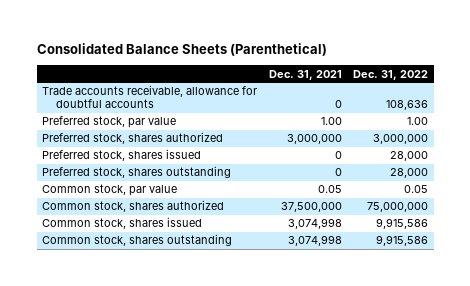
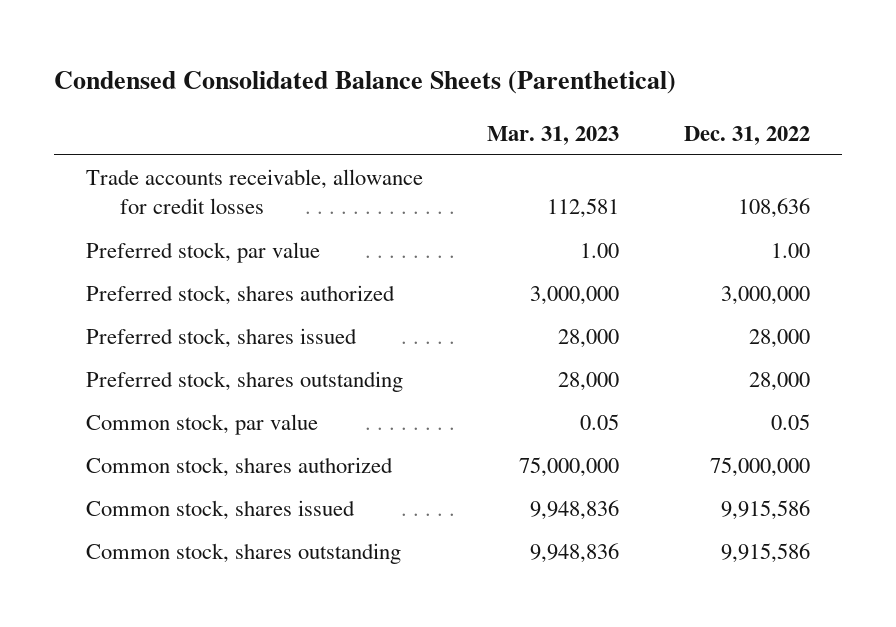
[36,43,327,57] Consolidated Balance Sheets (Parenthetical) -> [53,70,676,94] Condensed Consolidated Balance Sheets (Parenthetical)
[268,69,342,80] Dec. 31, 2021 -> none
none -> [487,125,620,145] Mar. 31, 2023
[42,85,258,109] Trade accounts receivable, allowance for doubtful accounts -> [86,169,424,215] Trade accounts receivable, allowance for credit losses

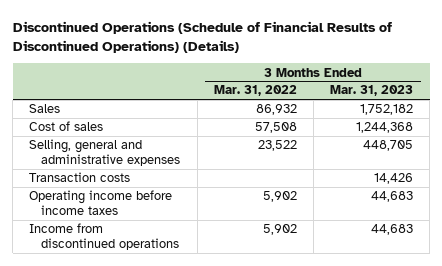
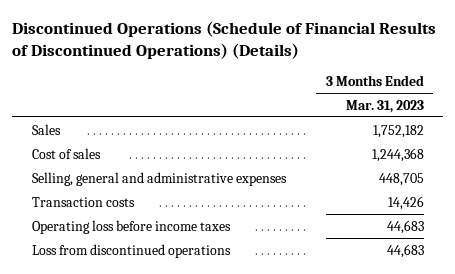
[213,85,297,97] Mar. 31, 2022 -> none
[29,190,173,215] Operating income before income taxes -> [31,219,231,234] Operating loss before income taxes
[29,223,180,250] Income from discontinued operations -> [31,243,231,258] Loss from discontinued operations

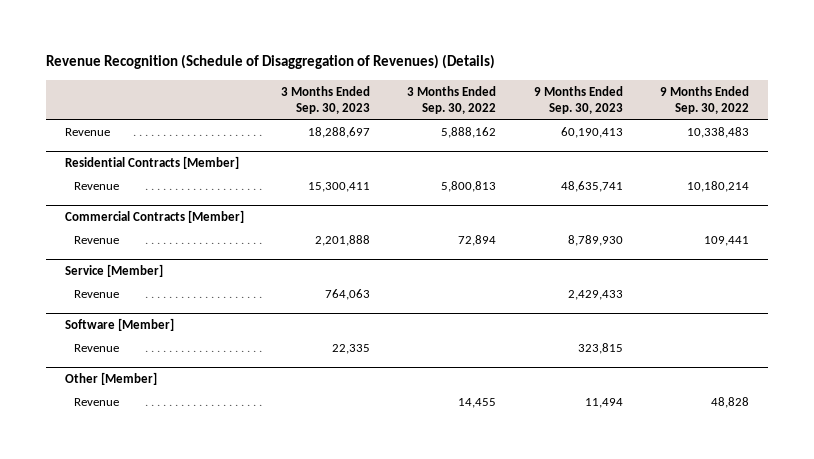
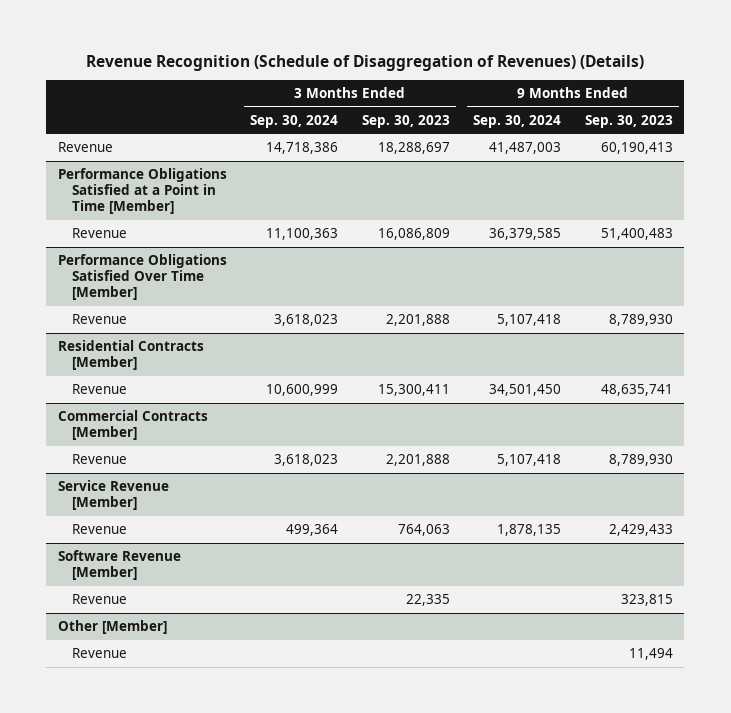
[407,85,497,114] 3 Months Ended Sep. 30, 2022 -> none
[660,85,750,114] 9 Months Ended Sep. 30, 2022 -> none
none -> [250,114,339,128] Sep. 30, 2024
none -> [473,114,562,128] Sep. 30, 2024
none -> [57,168,227,215] Performance Obligations Satisfied at a Point in Time [Member]
none -> [72,228,128,239] Revenue
none -> [57,254,227,301] Performance Obligations Satisfied Over Time [Member]
none -> [72,314,128,325] Revenue
[64,263,163,277] Service [Member] -> [57,480,169,511] Service Revenue [Member]
[64,317,174,331] Software [Member] -> [57,550,181,581] Software Revenue [Member]

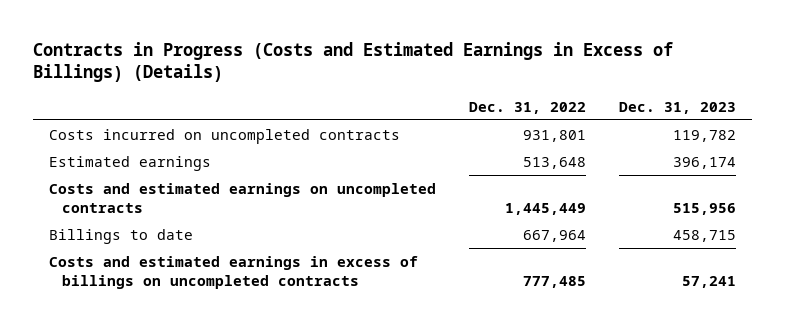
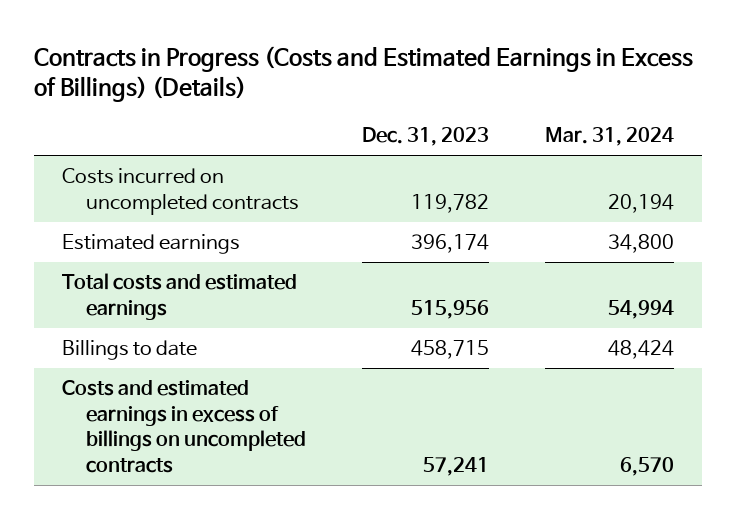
[468,101,586,114] Dec. 31, 2022 -> none
none -> [544,127,674,147] Mar. 31, 2024
[49,182,437,213] Costs and estimated earnings on uncompleted contracts -> [62,273,298,320] Total costs and estimated earnings

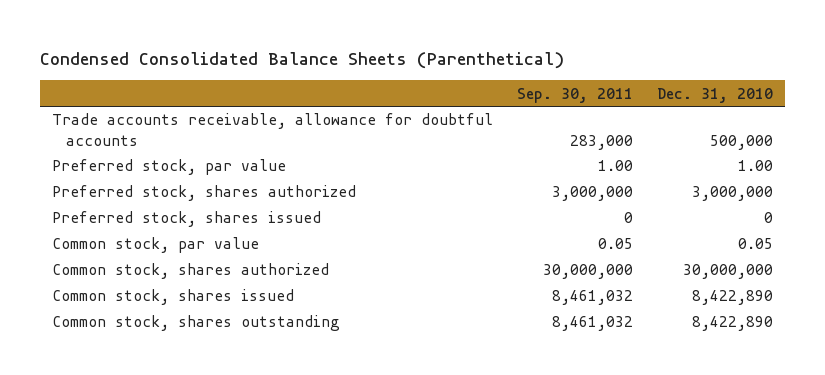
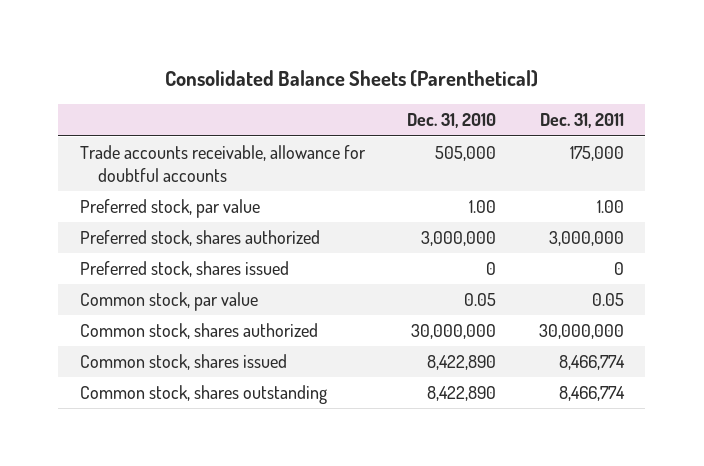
[40,51,565,69] Condensed Consolidated Balance Sheets (Parenthetical) -> [164,70,538,88] Consolidated Balance Sheets (Parenthetical)
[517,87,634,103] Sep. 30, 2011 -> none
none -> [539,113,624,129] Dec. 31, 2011
[710,134,774,150] 500,000 -> [435,146,497,162] 505,000

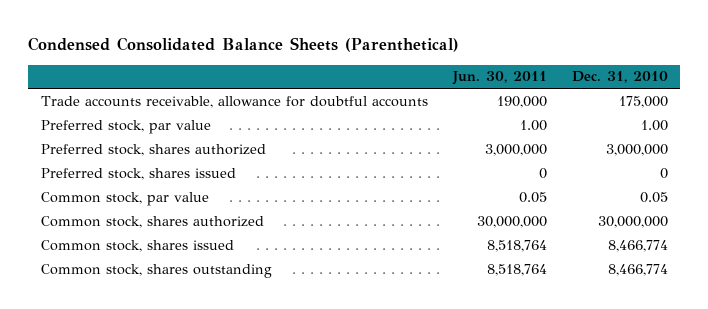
[164,70,538,88] Consolidated Balance Sheets (Parenthetical) -> [28,37,460,53] Condensed Consolidated Balance Sheets (Parenthetical)
[539,113,624,129] Dec. 31, 2011 -> none
none -> [451,71,547,86] Jun. 30, 2011
[435,146,497,162] 505,000 -> [618,95,668,108] 175,000
[427,355,497,371] 8,422,890 -> [607,239,668,252] 8,466,774
[427,386,497,402] 8,422,890 -> [607,263,668,276] 8,466,774

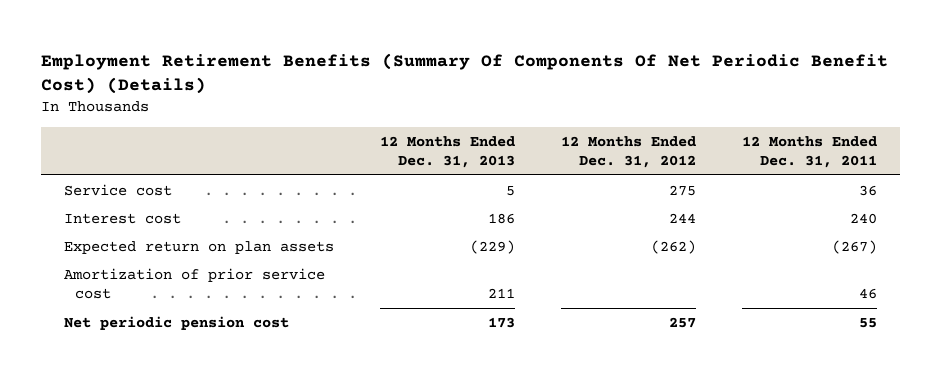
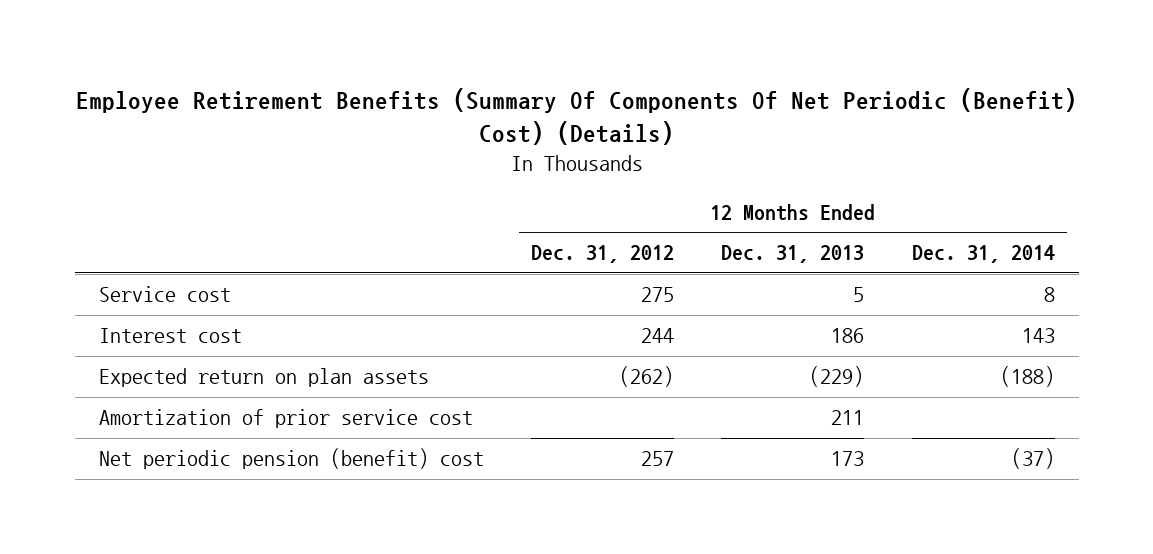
[41,52,889,94] Employment Retirement Benefits (Summary Of Components Of Net Periodic Benefit Cost) (Details) -> [75,88,1077,146] Employee Retirement Benefits (Summary Of Components Of Net Periodic (Benefit) Cost) (Details)
[742,135,878,168] 12 Months Ended Dec. 31, 2011 -> none
none -> [911,245,1055,264] Dec. 31, 2014
[64,315,290,330] Net periodic pension cost -> [98,448,484,470] Net periodic pension (benefit) cost

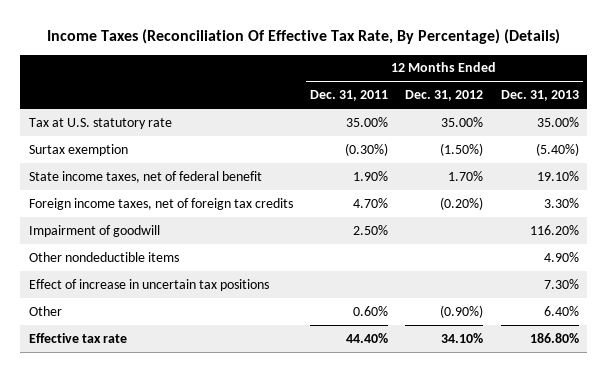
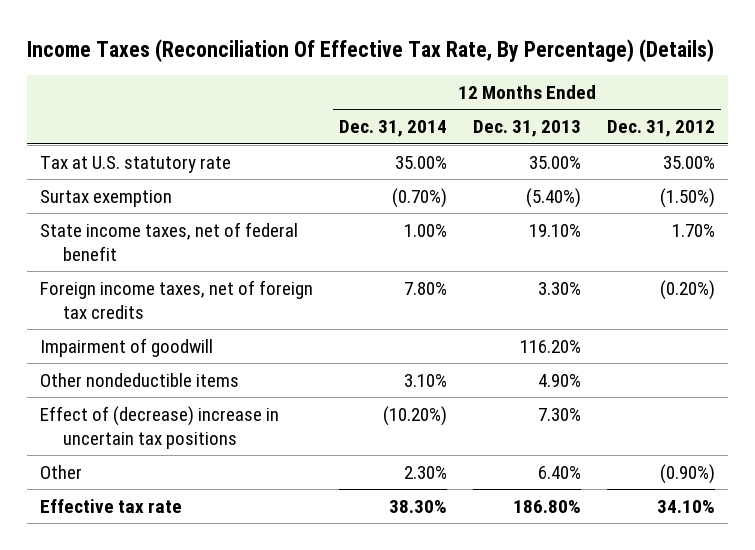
[310,90,389,102] Dec. 31, 2011 -> none
none -> [338,120,447,138] Dec. 31, 2014
[28,278,269,291] Effect of increase in uncertain tax positions -> [40,405,280,449] Effect of (decrease) increase in uncertain tax positions

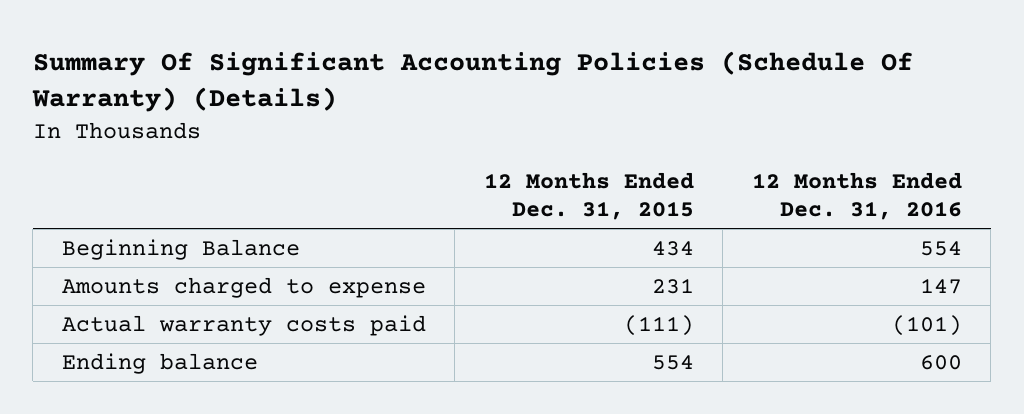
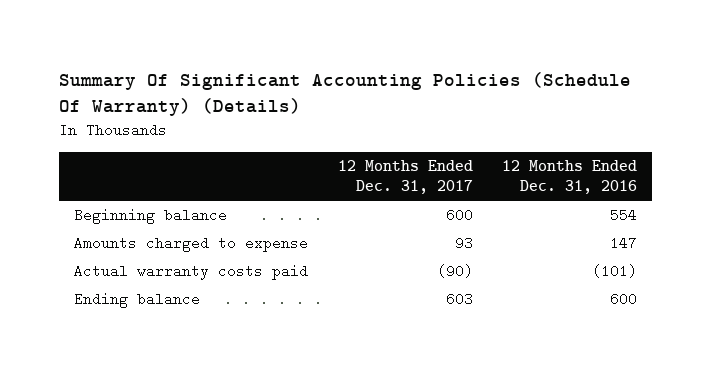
[483,171,694,221] 12 Months Ended Dec. 31, 2015 -> none
none -> [337,160,473,195] 12 Months Ended Dec. 31, 2017
[61,238,300,260] Beginning Balance -> [73,208,227,225] Beginning balance

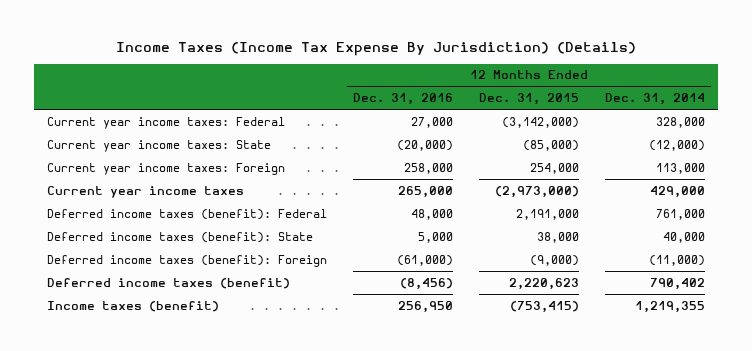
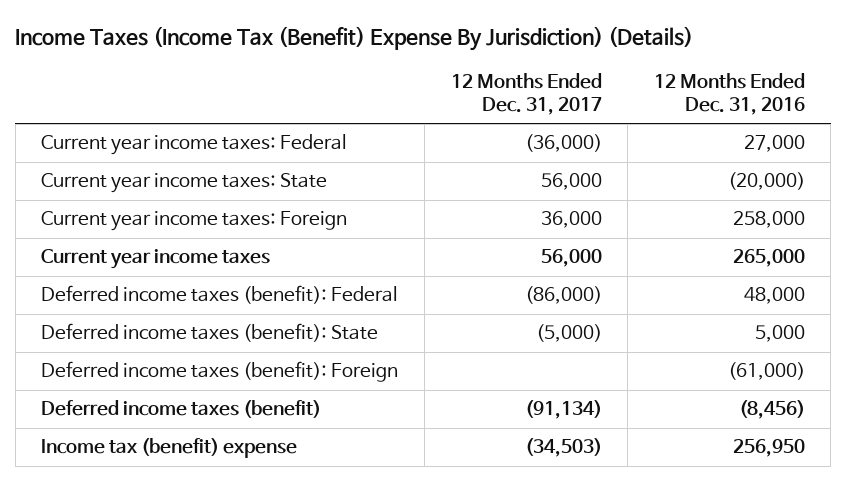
[115,42,636,57] Income Taxes (Income Tax Expense By Jurisdiction) (Details) -> [15,26,694,52] Income Taxes (Income Tax (Benefit) Expense By Jurisdiction) (Details)
[478,93,579,106] Dec. 31, 2015 -> none
[604,93,705,106] Dec. 31, 2014 -> none
none -> [450,72,602,116] 12 Months Ended Dec. 31, 2017
[47,300,220,312] Income taxes (benefit) -> [41,438,298,459] Income tax (benefit) expense

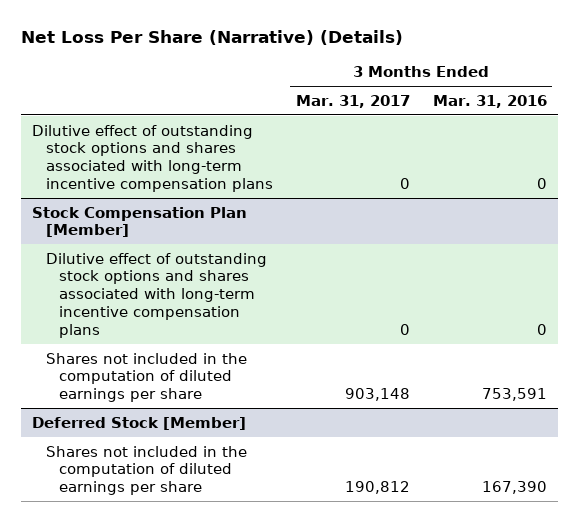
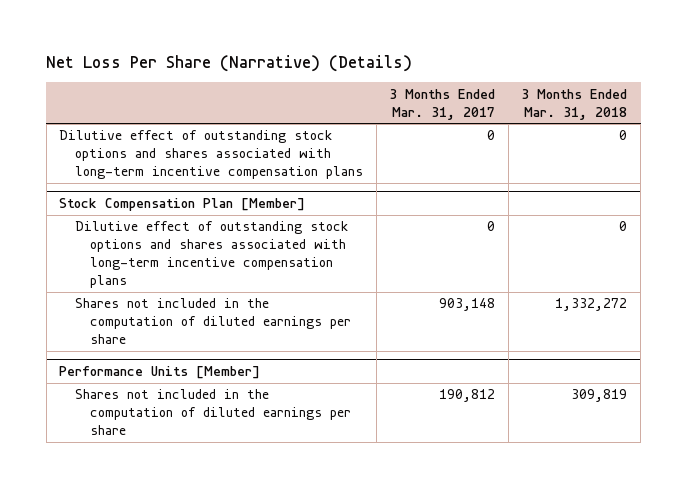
[432,94,547,108] Mar. 31, 2016 -> none
none -> [521,88,628,120] 3 Months Ended Mar. 31, 2018
[32,416,247,430] Deferred Stock [Member] -> [59,366,261,380] Performance Units [Member]

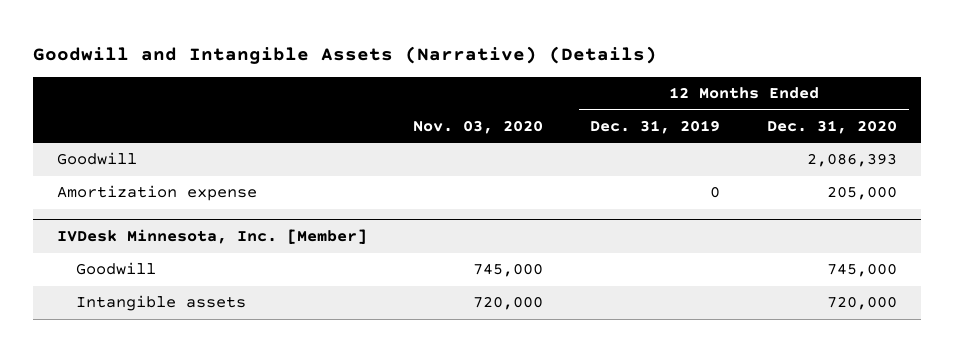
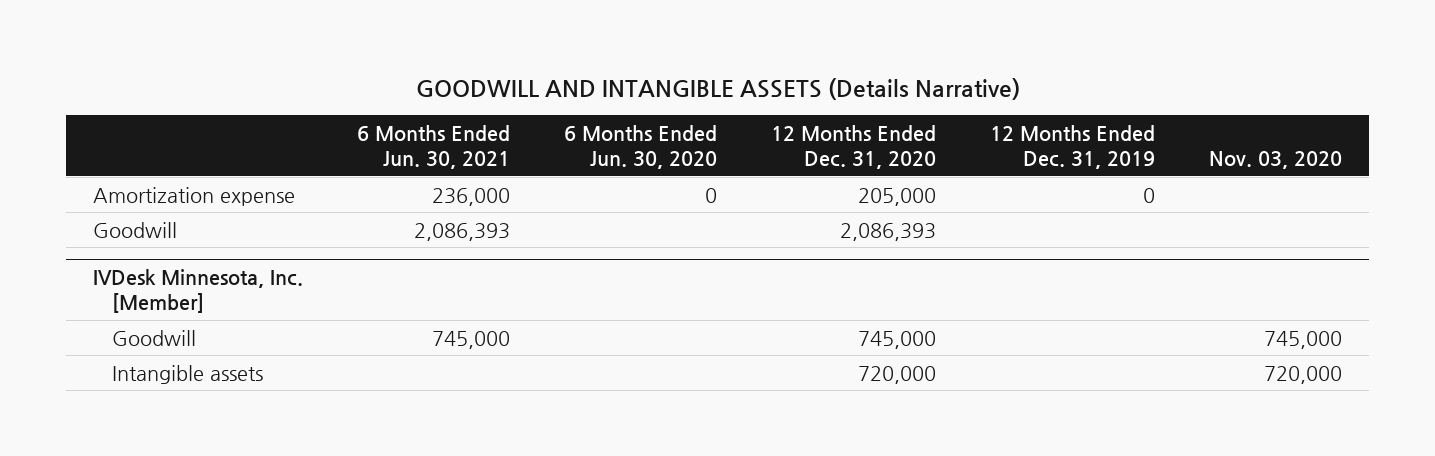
[33,45,658,64] Goodwill and Intangible Assets (Narrative) (Details) -> [415,77,1020,100] GOODWILL AND INTANGIBLE ASSETS (Details Narrative)
none -> [356,124,510,169] 6 Months Ended Jun. 30, 2021
none -> [564,124,718,169] 6 Months Ended Jun. 30, 2020
[56,152,137,166] Goodwill -> [92,221,177,238] Goodwill

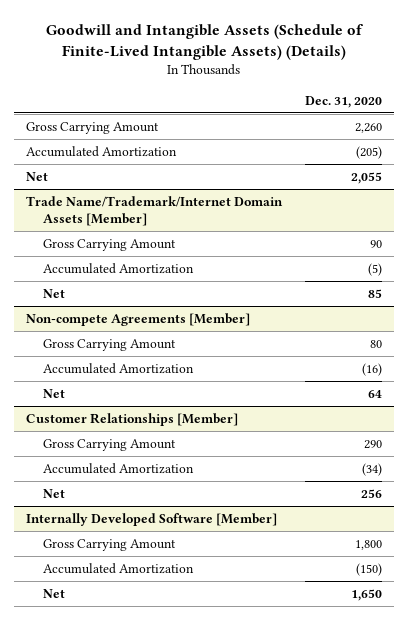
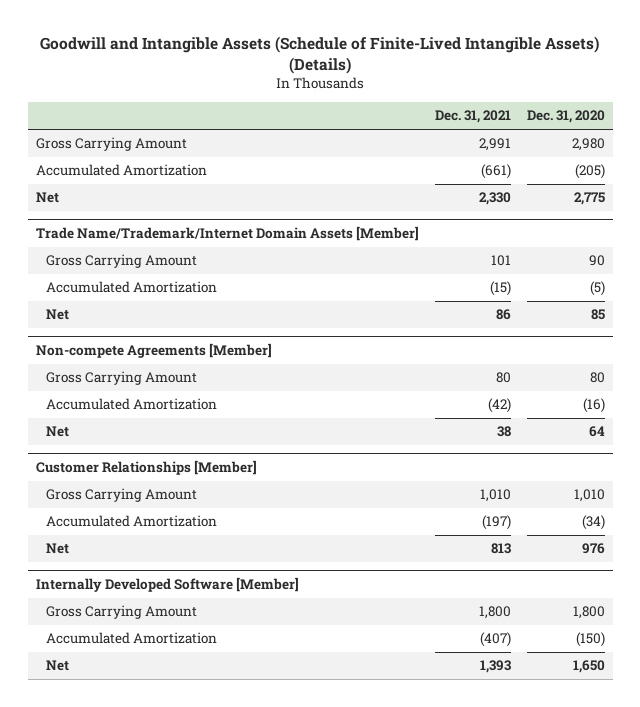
none -> [434,110,511,124] Dec. 31, 2021
[355,122,383,133] 2,260 -> [571,138,605,152] 2,980
[351,171,383,184] 2,055 -> [573,192,605,206] 2,775
[364,439,383,449] 290 -> [573,489,605,503] 1,010
[361,488,383,498] 256 -> [581,543,605,555] 976

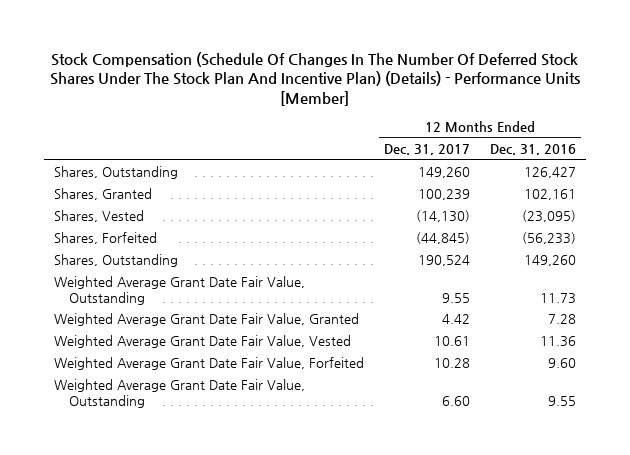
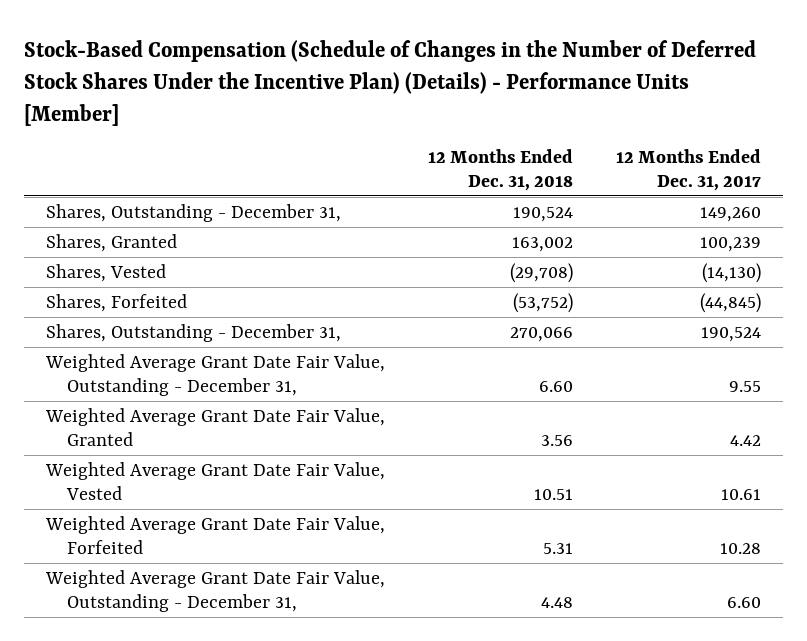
[50,51,581,107] Stock Compensation (Schedule Of Changes In The Number Of Deferred Stock Shares Under The Stock Plan And Incentive Plan) (Details) - Performance Units [Member] -> [24,39,757,127] Stock-Based Compensation (Schedule of Changes in the Number of Deferred Stock Shares Under the Incentive Plan) (Details) - Performance Units [Member]
[490,144,577,156] Dec. 31, 2016 -> none
none -> [428,148,574,191] 12 Months Ended Dec. 31, 2018
[54,166,179,180] Shares, Outstanding -> [46,203,342,222] Shares, Outstanding - December 31,
[54,254,179,268] Shares, Outstanding -> [46,323,342,342] Shares, Outstanding - December 31,
[54,276,306,305] Weighted Average Grant Date Fair Value, Outstanding -> [45,353,386,396] Weighted Average Grant Date Fair Value, Outstanding - December 31,
[54,379,306,408] Weighted Average Grant Date Fair Value, Outstanding -> [45,569,386,612] Weighted Average Grant Date Fair Value, Outstanding - December 31,

